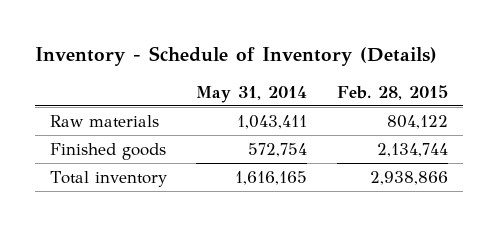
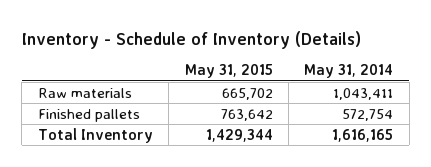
[337,84,449,100] Feb. 28, 2015 -> none
none -> [184,64,273,79] May 31, 2015
[49,142,166,160] Finished goods -> [37,108,140,122] Finished pallets
[49,170,167,187] Total inventory -> [37,127,153,143] Total Inventory

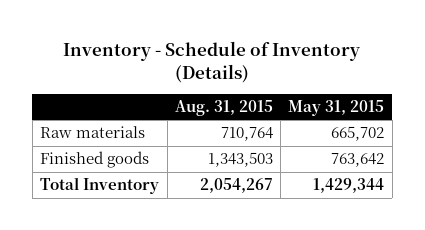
[304,64,394,79] May 31, 2014 -> none
none -> [174,99,273,116] Aug. 31, 2015
[37,108,140,122] Finished pallets -> [40,151,150,169] Finished goods

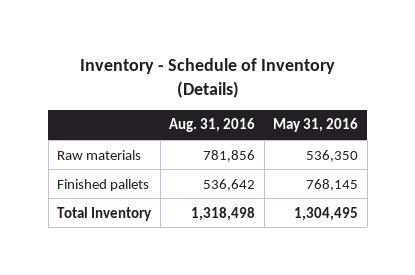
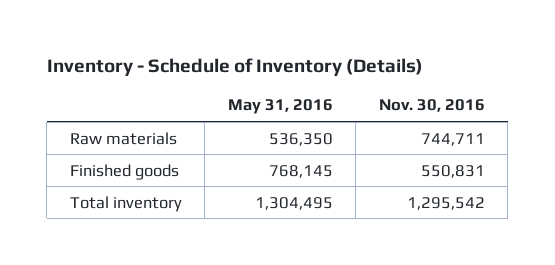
[169,118,256,133] Aug. 31, 2016 -> none
none -> [378,99,485,113] Nov. 30, 2016
[57,178,150,191] Finished pallets -> [69,163,179,180] Finished goods
[57,206,153,221] Total Inventory -> [69,195,182,212] Total inventory

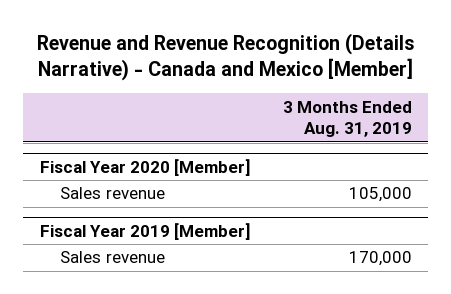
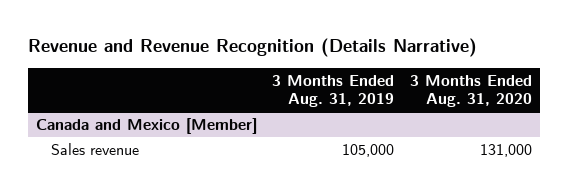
[36,32,414,82] Revenue and Revenue Recognition (Details Narrative) - Canada and Mexico [Member] -> [27,37,477,57] Revenue and Revenue Recognition (Details Narrative)
none -> [410,74,533,108] 3 Months Ended Aug. 31, 2020
[39,159,251,177] Fiscal Year 2020 [Member] -> [35,117,257,134] Canada and Mexico [Member]
[39,223,251,241] Fiscal Year 2019 [Member] -> none
[60,251,166,264] Sales revenue -> none

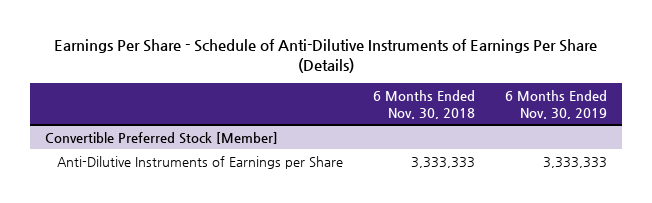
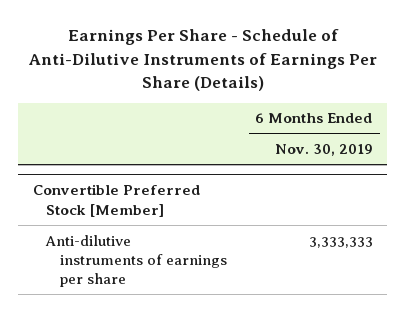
[372,89,475,119] 6 Months Ended Nov. 30, 2018 -> none
[56,155,343,169] Anti-Dilutive Instruments of Earnings per Share -> [45,234,227,288] Anti-dilutive instruments of earnings per share

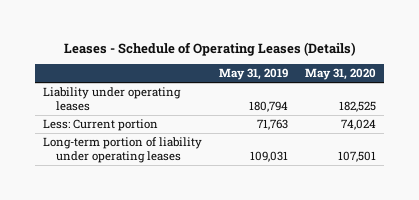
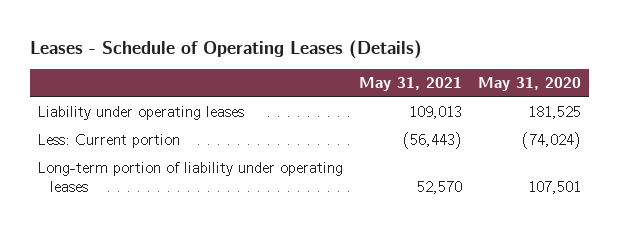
[219,68,289,81] May 31, 2019 -> none
none -> [359,77,463,92] May 31, 2021
[338,101,376,113] 182,525 -> [527,106,581,120] 181,525
[340,119,376,131] 74,024 -> [521,132,581,150] (74,024)

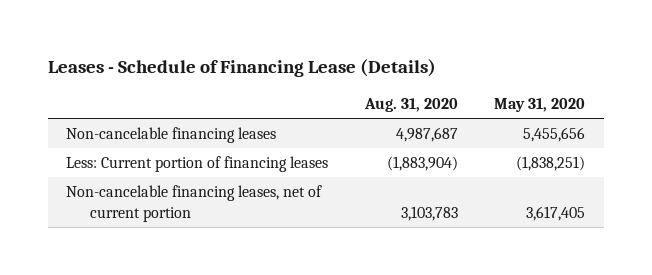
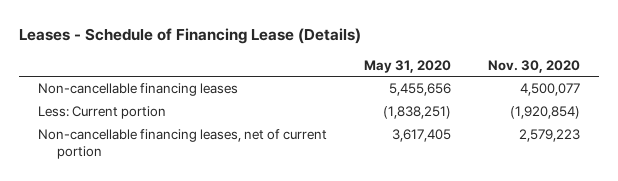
[363,98,458,113] Aug. 31, 2020 -> none
none -> [488,59,581,73] Nov. 30, 2020
[66,127,277,144] Non-cancelable financing leases -> [37,83,238,97] Non-cancellable financing leases
[66,156,329,173] Less: Current portion of financing leases -> [37,106,166,120] Less: Current portion
[66,185,323,222] Non-cancelable financing leases, net of current portion -> [37,129,327,159] Non-cancellable financing leases, net of current portion

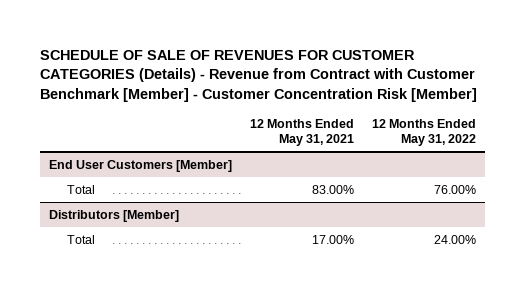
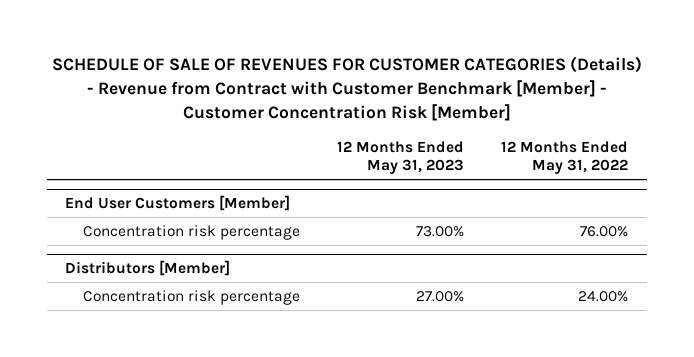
[249,119,354,147] 12 Months Ended May 31, 2021 -> none
none -> [337,140,465,175] 12 Months Ended May 31, 2023
[67,184,96,194] Total -> [82,224,300,240] Concentration risk percentage
[67,234,96,244] Total -> [82,289,300,305] Concentration risk percentage

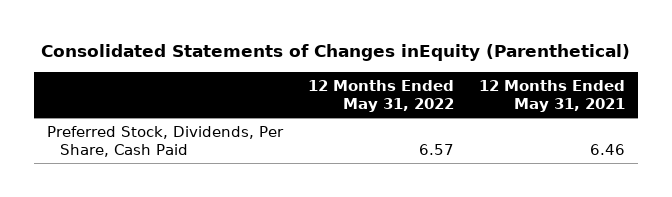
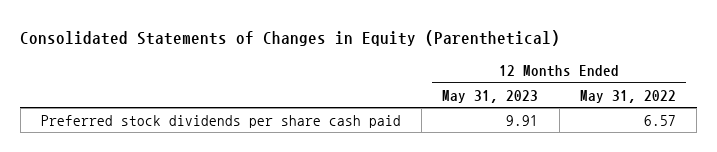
[40,44,630,62] Consolidated Statements of Changes inEquity (Parenthetical) -> [20,30,561,47] Consolidated Statements of Changes in Equity (Parenthetical)
[478,79,625,113] 12 Months Ended May 31, 2021 -> none
none -> [442,89,539,103] May 31, 2023
[46,125,284,158] Preferred Stock, Dividends, Per Share, Cash Paid -> [40,115,401,129] Preferred stock dividends per share cash paid

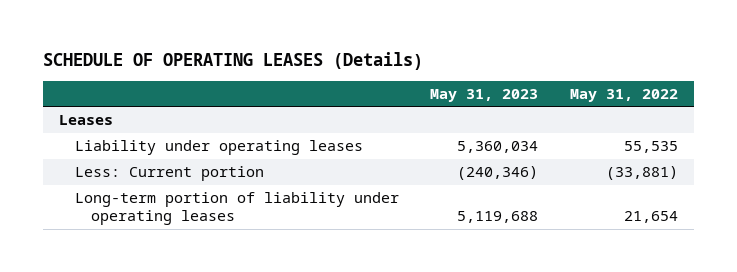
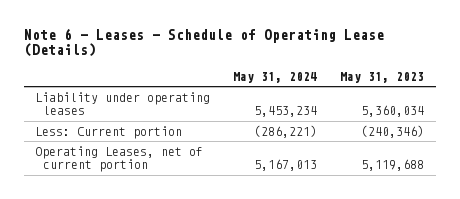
[43,52,424,71] SCHEDULE OF OPERATING LEASES (Details) -> [23,27,384,58] Note 6 - Leases - Schedule of Operating Lease (Details)
[569,88,678,102] May 31, 2022 -> none
none -> [233,71,318,83] May 31, 2024
[58,115,113,126] Leases -> none
[74,192,399,226] Long-term portion of liability under operating leases -> [35,145,204,173] Operating Leases, net of current portion

